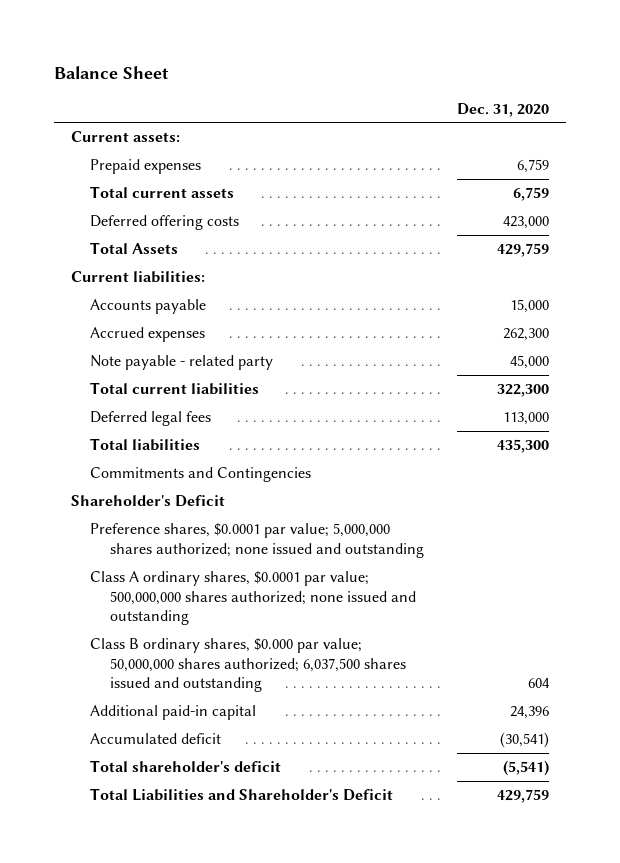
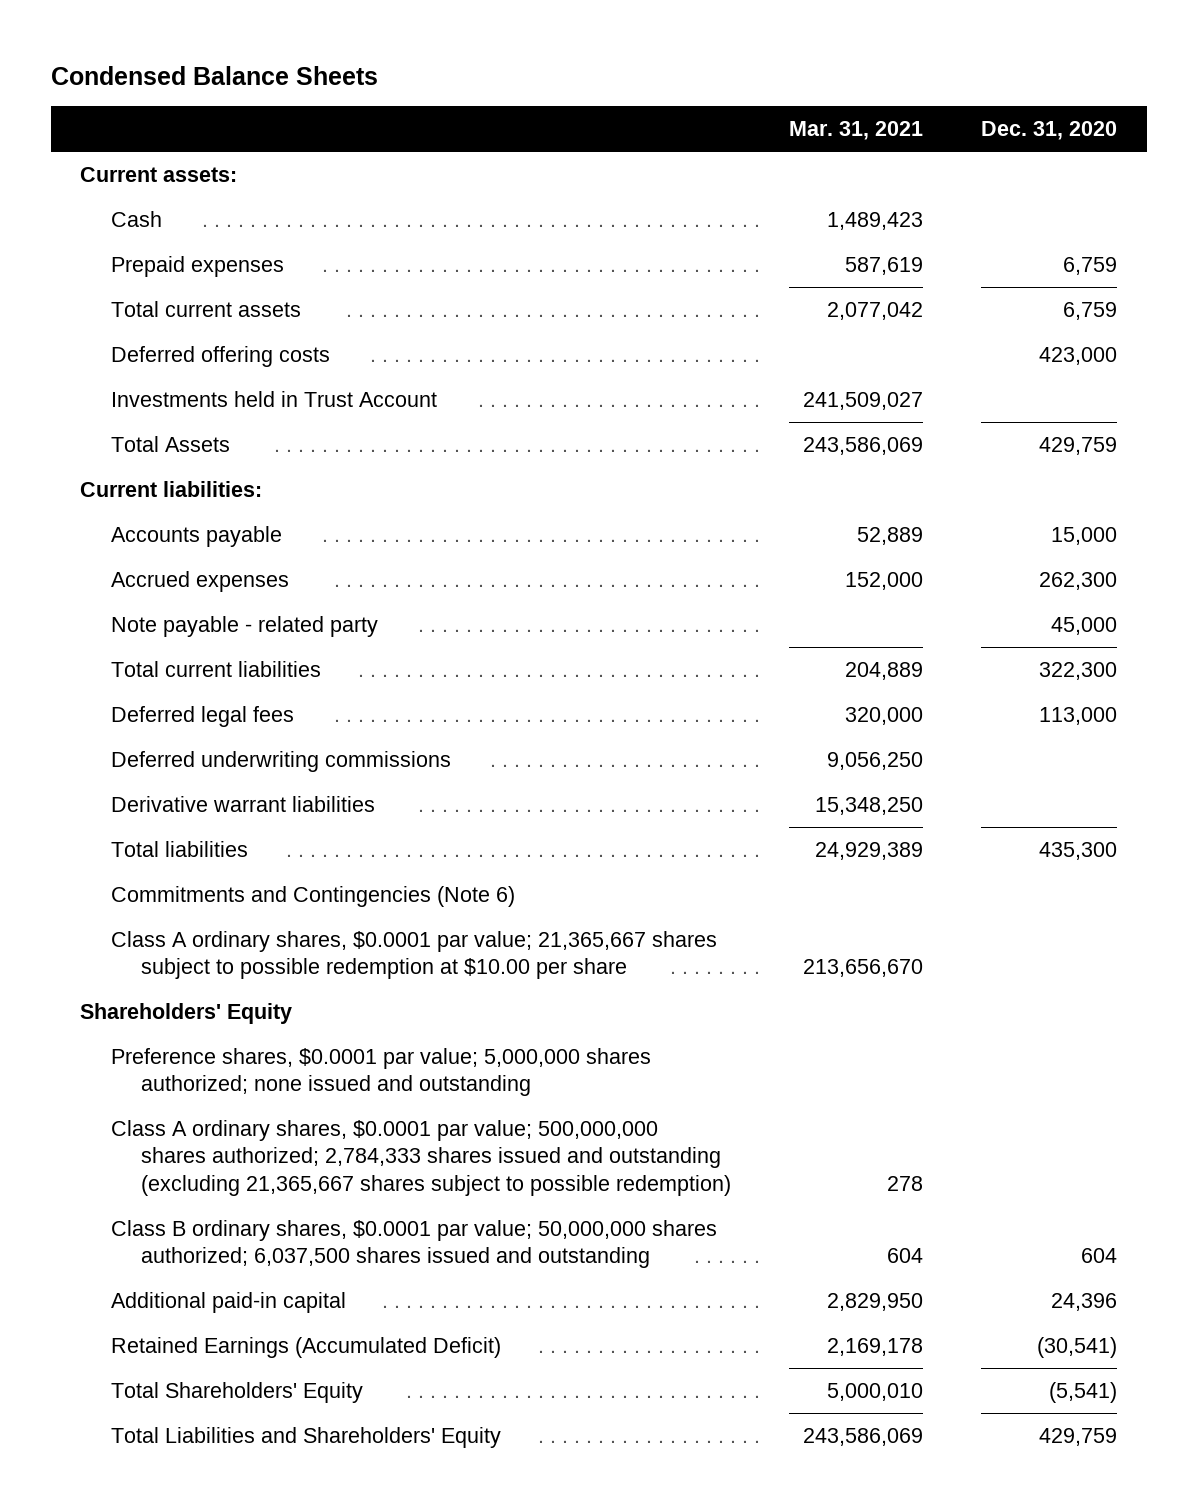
[53,65,169,79] Balance Sheet -> [51,65,379,85] Condensed Balance Sheets
none -> [789,121,924,141] Mar. 31, 2021
none -> [110,210,162,227] Cash
none -> [110,390,437,407] Investments held in Trust Account
none -> [110,750,451,772] Deferred underwriting commissions
none -> [110,795,375,812] Derivative warrant liabilities
[90,467,312,483] Commitments and Contingencies -> [110,885,515,907] Commitments and Contingencies (Note 6)
none -> [110,930,717,980] Class A ordinary shares, $0.0001 par value; 21,365,667 shares subject to possible redemption at $10.00 per share
[70,495,225,508] Shareholder's Deficit -> [80,1002,293,1024] Shareholders' Equity
[90,571,417,626] Class A ordinary shares, $0.0001 par value; 500,000,000 shares authorized; none issued and outstanding -> [110,1119,731,1197] Class A ordinary shares, $0.0001 par value; 500,000,000 shares authorized; 2,784,333 shares issued and outstanding (excluding 21,365,667 shares subject to possible redemption)
[90,638,407,693] Class B ordinary shares, $0.000 par value; 50,000,000 shares authorized; 6,037,500 shares issued and outstanding -> [110,1219,717,1269] Class B ordinary shares, $0.0001 par value; 50,000,000 shares authorized; 6,037,500 shares issued and outstanding
[90,733,222,745] Accumulated deficit -> [110,1336,501,1358] Retained Earnings (Accumulated Deficit)
[90,760,282,773] Total shareholder's deficit -> [110,1381,363,1403] Total Shareholders' Equity
[90,788,394,802] Total Liabilities and Shareholder's Deficit -> [110,1426,501,1448] Total Liabilities and Shareholders' Equity

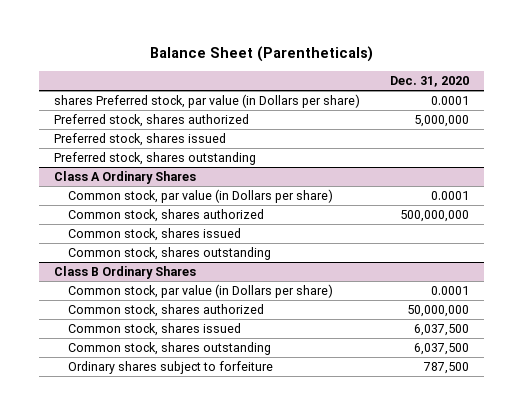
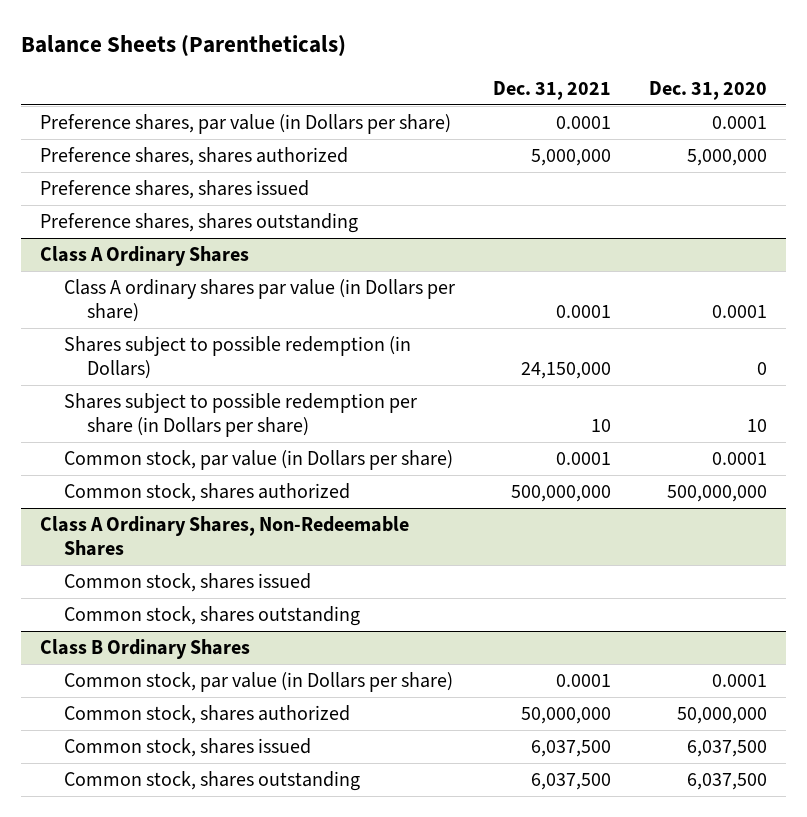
[149,46,373,63] Balance Sheet (Parentheticals) -> [20,35,346,58] Balance Sheets (Parentheticals)
none -> [492,81,611,101] Dec. 31, 2021
[53,94,360,109] shares Preferred stock, par value (in Dollars per share) -> [39,113,451,134] Preference shares, par value (in Dollars per share)
[53,114,249,128] Preferred stock, shares authorized -> [39,146,348,166] Preference shares, shares authorized
[53,133,226,147] Preferred stock, shares issued -> [39,179,309,199] Preference shares, shares issued
[53,152,256,166] Preferred stock, shares outstanding -> [39,212,358,233] Preference shares, shares outstanding
none -> [63,278,455,323] Class A ordinary shares par value (in Dollars per share)
none -> [63,335,411,380] Shares subject to possible redemption (in Dollars)
none -> [63,392,417,438] Shares subject to possible redemption per share (in Dollars per share)
none -> [39,515,409,557] Class A Ordinary Shares, Non-Redeemable Shares
[67,361,273,375] Ordinary shares subject to forfeiture -> none

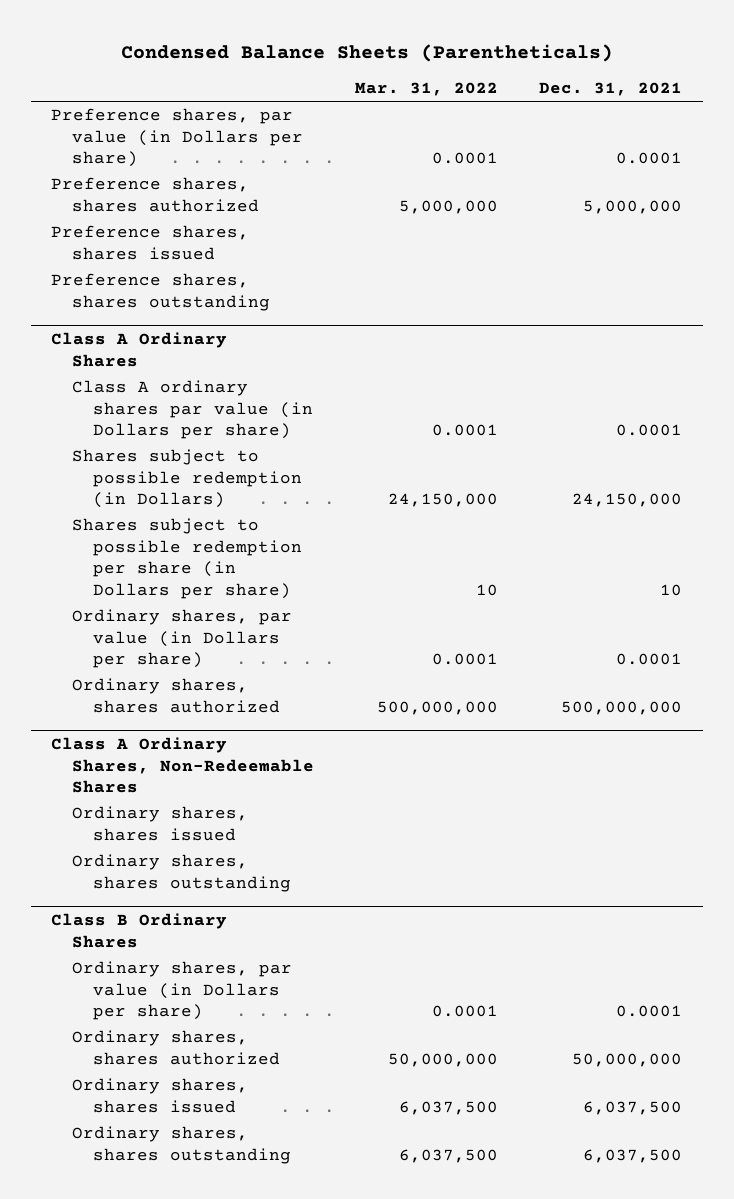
[20,35,346,58] Balance Sheets (Parentheticals) -> [120,43,613,62] Condensed Balance Sheets (Parentheticals)
[648,81,767,101] Dec. 31, 2020 -> none
none -> [355,82,499,97] Mar. 31, 2022
[63,449,453,470] Common stock, par value (in Dollars per share) -> [72,609,293,669] Ordinary shares, par value (in Dollars per share)
[63,482,350,502] Common stock, shares authorized -> [72,678,281,713] Ordinary shares, shares authorized
[63,572,311,592] Common stock, shares issued -> [72,806,249,841] Ordinary shares, shares issued
[63,605,360,626] Common stock, shares outstanding -> [72,854,292,892] Ordinary shares, shares outstanding
[63,671,453,692] Common stock, par value (in Dollars per share) -> [72,961,293,1021] Ordinary shares, par value (in Dollars per share)
[63,704,350,724] Common stock, shares authorized -> [72,1030,281,1065] Ordinary shares, shares authorized
[63,737,311,757] Common stock, shares issued -> [72,1078,249,1113] Ordinary shares, shares issued
[63,770,360,791] Common stock, shares outstanding -> [72,1126,292,1164] Ordinary shares, shares outstanding

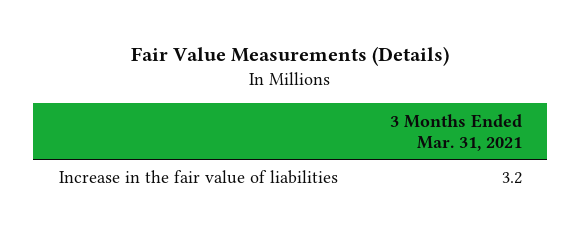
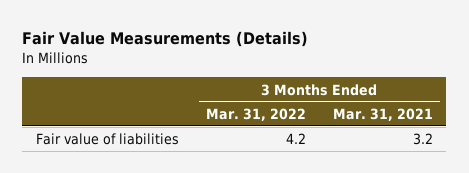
none -> [205,107,306,121] Mar. 31, 2022
[59,170,339,185] Increase in the fair value of liabilities -> [35,133,179,146] Fair value of liabilities

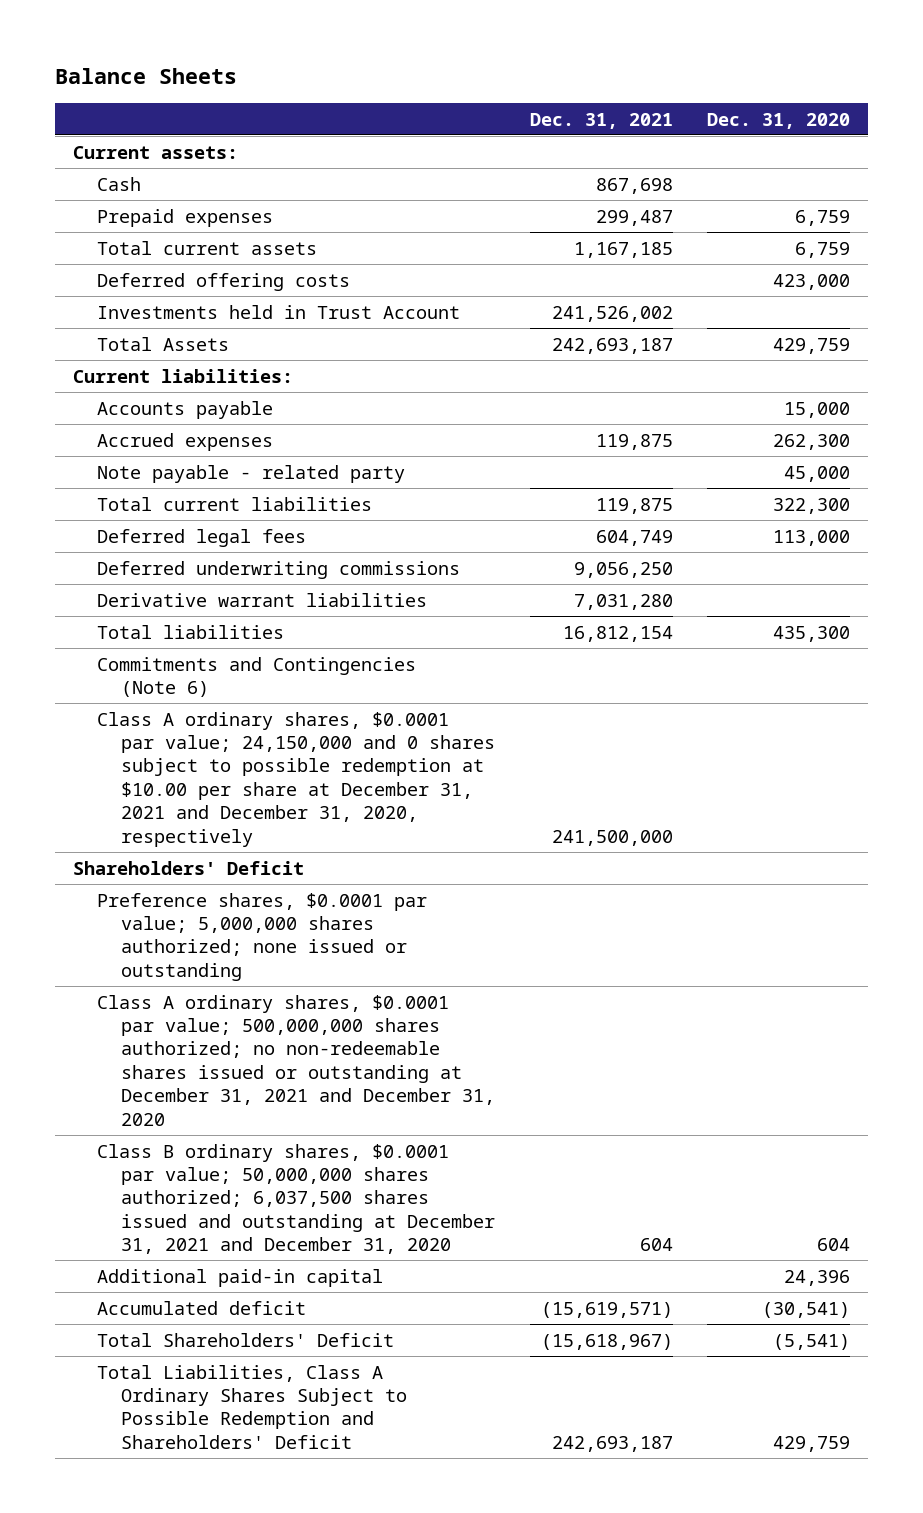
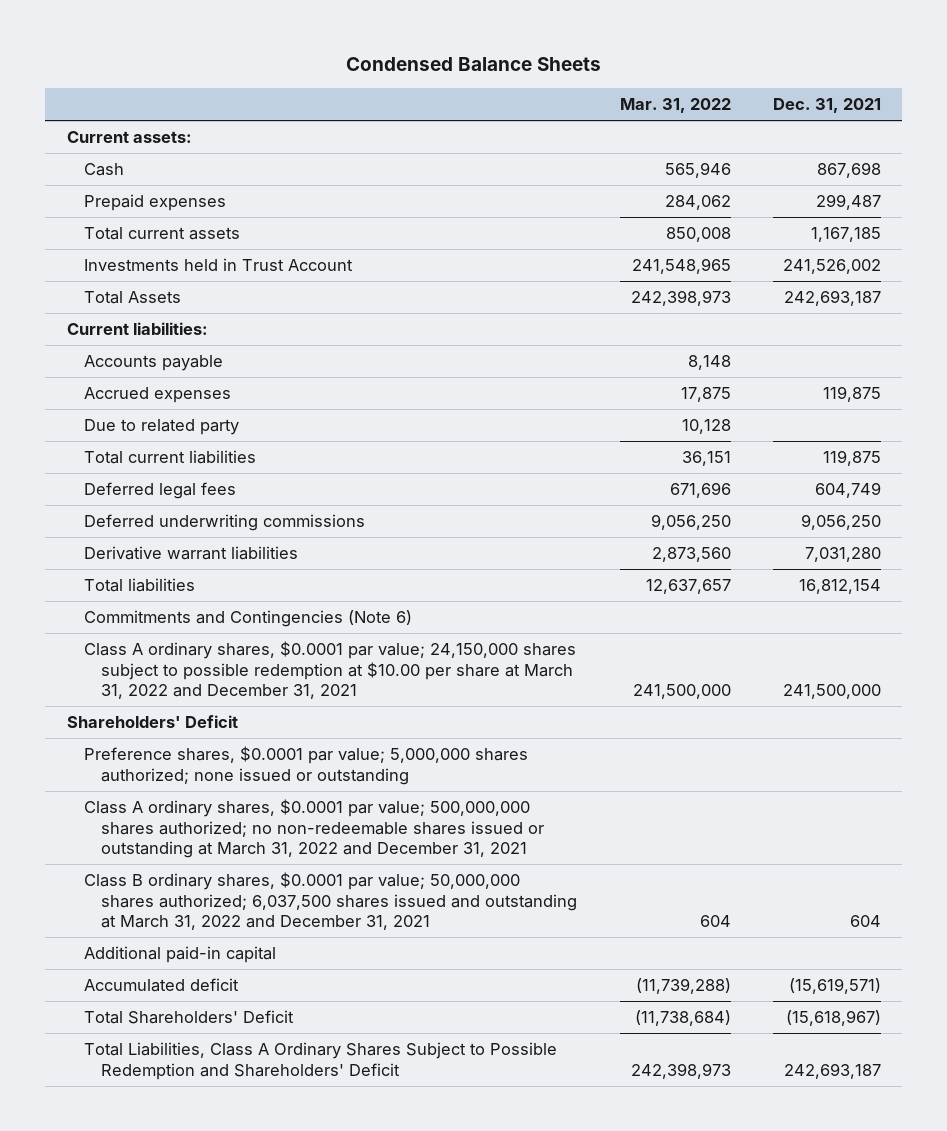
[55,68,238,85] Balance Sheets -> [345,57,601,72] Condensed Balance Sheets
[707,112,851,129] Dec. 31, 2020 -> none
none -> [619,98,731,114] Mar. 31, 2022
[96,272,350,291] Deferred offering costs -> none
[96,464,405,483] Note payable - related party -> [83,419,239,436] Due to related party
[96,711,495,847] Class A ordinary shares, $0.0001 par value; 24,150,000 and 0 shares subject to possible redemption at $10.00 per share at December 31, 2021 and December 31, 2020, respectively -> [83,641,576,700] Class A ordinary shares, $0.0001 par value; 24,150,000 shares subject to possible redemption at $10.00 per share at March 31, 2022 and December 31, 2021
[96,994,495,1126] Class A ordinary shares, $0.0001 par value; 500,000,000 shares authorized; no non-redeemable shares issued or outstanding at December 31, 2021 and December 31, 2020 -> [83,799,545,859] Class A ordinary shares, $0.0001 par value; 500,000,000 shares authorized; no non-redeemable shares issued or outstanding at March 31, 2022 and December 31, 2021
[96,1143,495,1255] Class B ordinary shares, $0.0001 par value; 50,000,000 shares authorized; 6,037,500 shares issued and outstanding at December 31, 2021 and December 31, 2020 -> [83,872,578,931] Class B ordinary shares, $0.0001 par value; 50,000,000 shares authorized; 6,037,500 shares issued and outstanding at March 31, 2022 and December 31, 2021

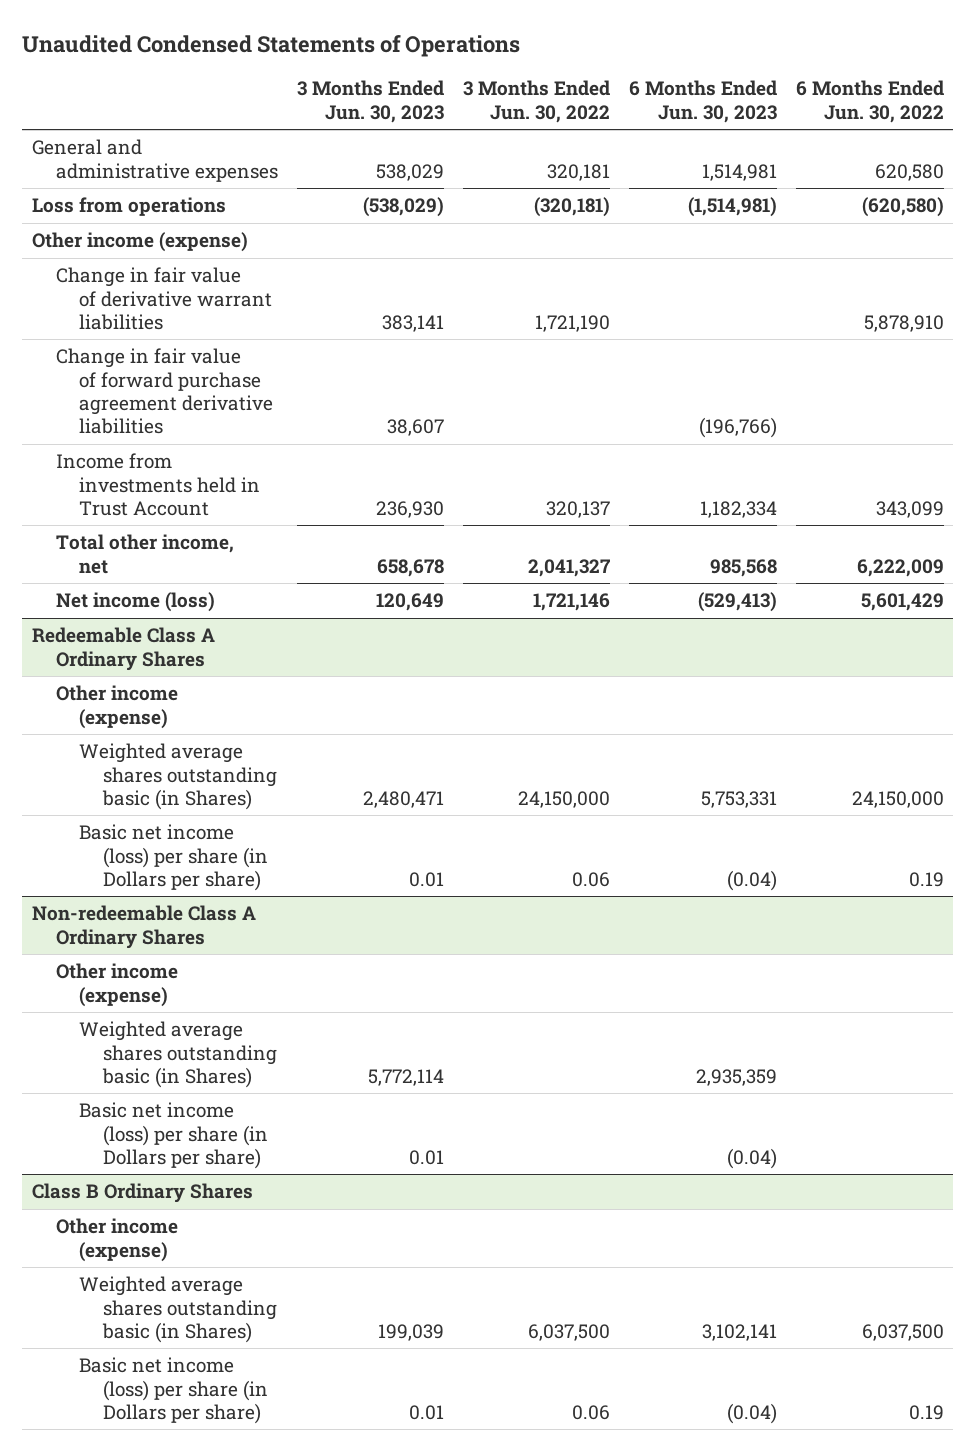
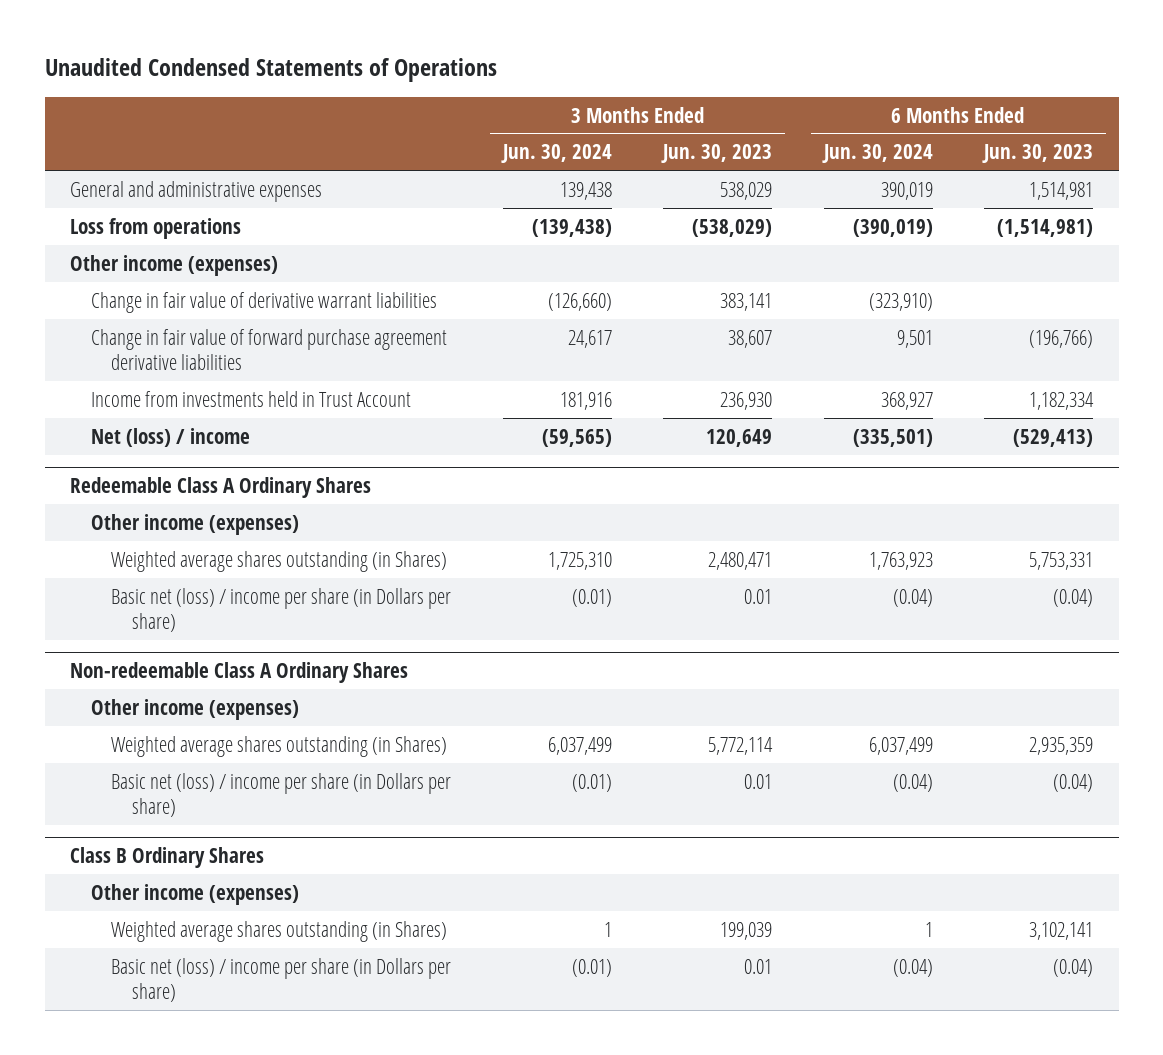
[462,80,610,123] 3 Months Ended Jun. 30, 2022 -> none
[795,80,944,123] 6 Months Ended Jun. 30, 2022 -> none
none -> [500,144,612,164] Jun. 30, 2024
none -> [821,144,933,164] Jun. 30, 2024
[32,232,249,253] Other income (expense) -> [70,254,279,276] Other income (expenses)
[55,534,234,574] Total other income, net -> none
[55,592,215,613] Net income (loss) -> [90,427,250,447] Net (loss) / income
[55,685,178,729] Other income (expense) -> [90,513,299,535] Other income (expenses)
[79,743,277,810] Weighted average shares outstanding basic (in Shares) -> [111,550,448,572] Weighted average shares outstanding (in Shares)
[79,824,268,891] Basic net income (loss) per share (in Dollars per share) -> [111,587,452,633] Basic net (loss) / income per share (in Dollars per share)
[55,963,178,1007] Other income (expense) -> [90,698,299,720] Other income (expenses)
[79,1021,277,1088] Weighted average shares outstanding basic (in Shares) -> [111,735,448,757] Weighted average shares outstanding (in Shares)
[79,1102,268,1169] Basic net income (loss) per share (in Dollars per share) -> [111,772,452,818] Basic net (loss) / income per share (in Dollars per share)
[55,1218,178,1262] Other income (expense) -> [90,883,299,905] Other income (expenses)
[79,1276,277,1343] Weighted average shares outstanding basic (in Shares) -> [111,920,448,942] Weighted average shares outstanding (in Shares)
[79,1357,268,1424] Basic net income (loss) per share (in Dollars per share) -> [111,957,452,1003] Basic net (loss) / income per share (in Dollars per share)

